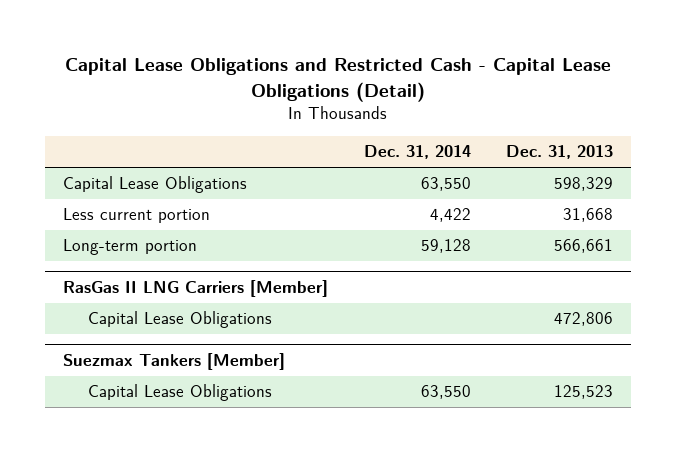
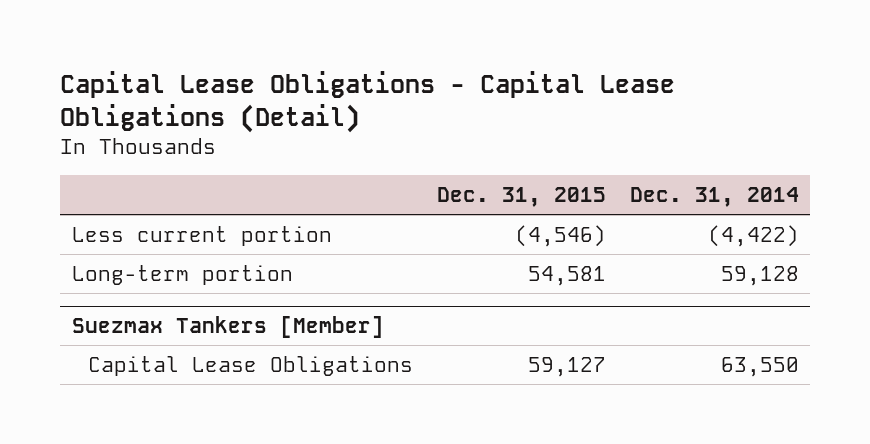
[65,57,612,102] Capital Lease Obligations and Restricted Cash - Capital Lease Obligations (Detail) -> [60,70,676,133] Capital Lease Obligations - Capital Lease Obligations (Detail)
[506,145,614,160] Dec. 31, 2013 -> none
none -> [436,187,606,208] Dec. 31, 2015
[62,176,247,194] Capital Lease Obligations -> none
[429,208,471,223] 4,422 -> [707,224,799,247] (4,422)
[62,279,328,297] RasGas II LNG Carriers [Member] -> none
[87,311,272,329] Capital Lease Obligations -> none

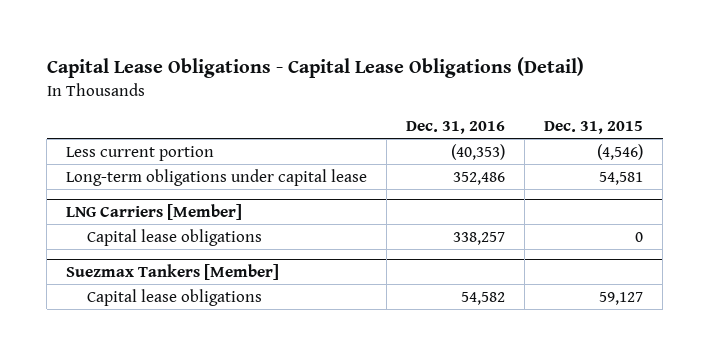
[629,187,799,208] Dec. 31, 2014 -> none
none -> [406,120,506,134] Dec. 31, 2016
[71,264,293,285] Long-term portion -> [66,168,368,186] Long-term obligations under capital lease
none -> [66,203,243,220] LNG Carriers [Member]
none -> [87,228,263,246] Capital lease obligations
[88,355,414,376] Capital Lease Obligations -> [87,288,263,306] Capital lease obligations

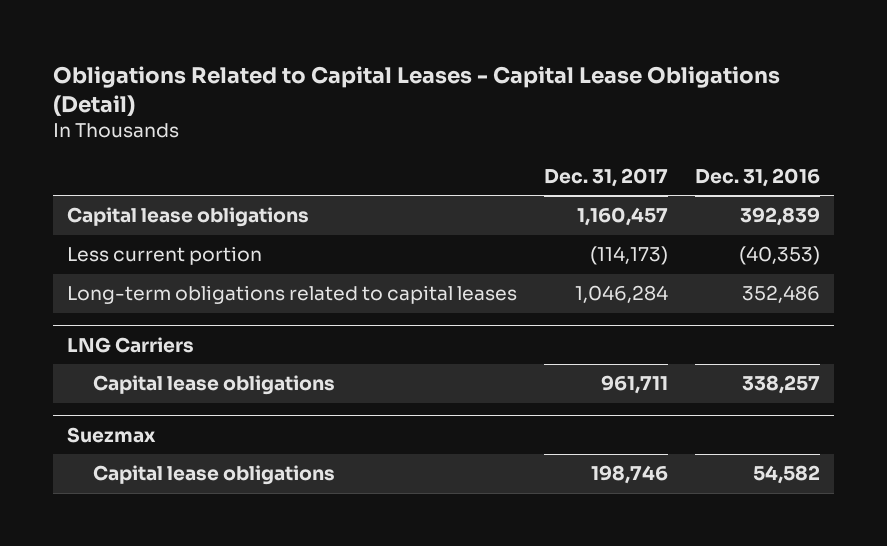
[46,57,584,79] Capital Lease Obligations - Capital Lease Obligations (Detail) -> [53,65,781,116] Obligations Related to Capital Leases - Capital Lease Obligations (Detail)
[544,120,644,134] Dec. 31, 2015 -> none
none -> [544,167,669,187] Dec. 31, 2017
none -> [66,207,309,228] Capital lease obligations
[66,168,368,186] Long-term obligations under capital lease -> [66,285,517,305] Long-term obligations related to capital leases
[66,203,243,220] LNG Carriers [Member] -> [66,336,194,353] LNG Carriers
[66,263,280,280] Suezmax Tankers [Member] -> [66,426,156,443] Suezmax

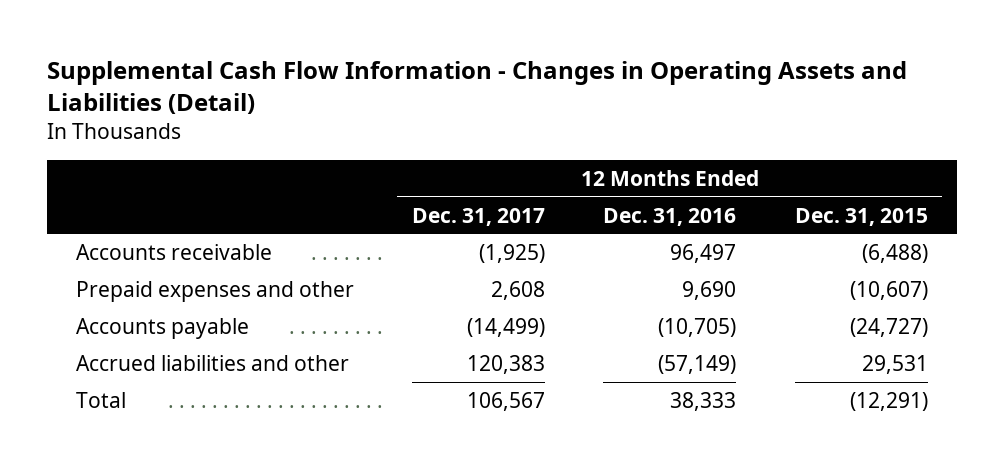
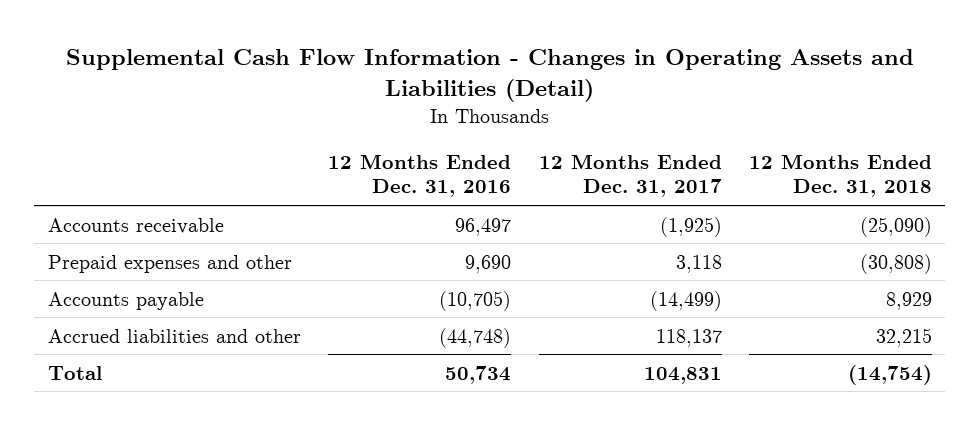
[794,207,928,226] Dec. 31, 2015 -> none
none -> [748,153,932,198] 12 Months Ended Dec. 31, 2018
[490,280,545,300] 2,608 -> [675,254,722,273] 3,118
[466,354,545,374] 120,383 -> [655,328,722,347] 118,137
[658,354,737,374] (57,149) -> [439,327,512,348] (44,748)
[466,391,545,411] 106,567 -> [643,366,722,384] 104,831
[670,391,737,411] 38,333 -> [445,365,512,384] 50,734

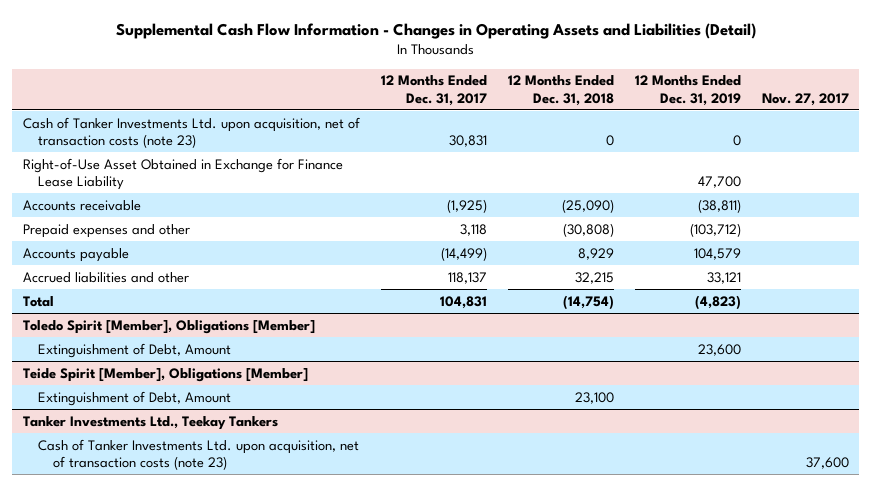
[328,153,512,198] 12 Months Ended Dec. 31, 2016 -> none
none -> [634,75,741,106] 12 Months Ended Dec. 31, 2019
none -> [761,92,849,106] Nov. 27, 2017
none -> [22,116,360,148] Cash of Tanker Investments Ltd. upon acquisition, net of transaction costs (note 23)
none -> [22,157,343,190] Right-of-Use Asset Obtained in Exchange for Finance Lease Liability
none -> [22,319,315,334] Toledo Spirit [Member], Obligations [Member]
none -> [38,342,232,358] Extinguishment of Debt, Amount
none -> [22,367,308,382] Teide Spirit [Member], Obligations [Member]
none -> [38,390,232,406] Extinguishment of Debt, Amount
none -> [22,415,278,430] Tanker Investments Ltd., Teekay Tankers
none -> [38,438,360,470] Cash of Tanker Investments Ltd. upon acquisition, net of transaction costs (note 23)

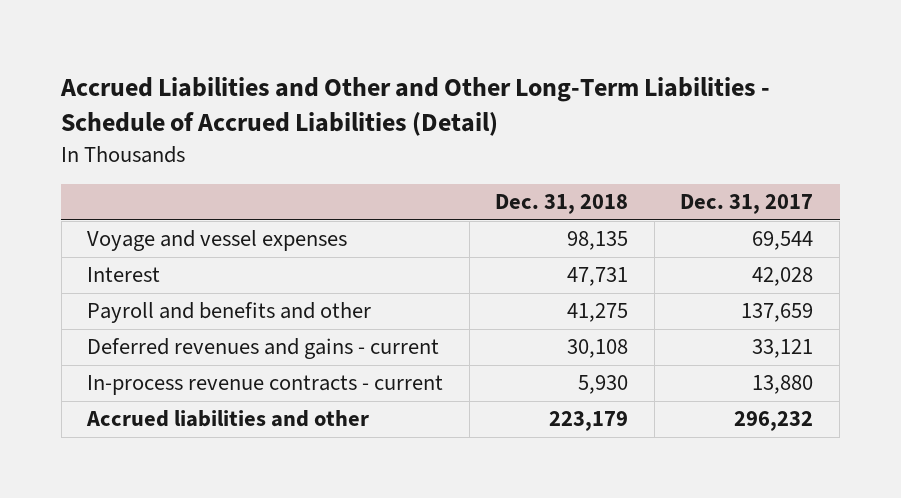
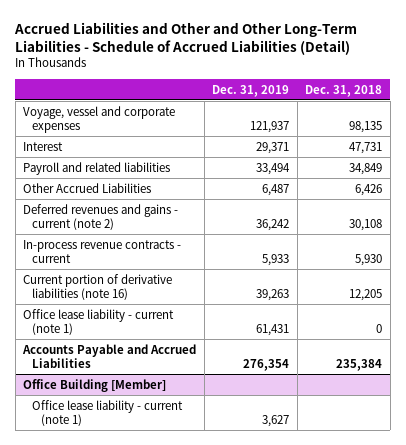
[680,194,814,215] Dec. 31, 2017 -> none
none -> [212,84,290,97] Dec. 31, 2019
[87,230,348,252] Voyage and vessel expenses -> [23,105,176,134] Voyage, vessel and corporate expenses
[87,302,372,324] Payroll and benefits and other -> [23,161,171,175] Payroll and related liabilities
[567,303,629,323] 41,275 -> [349,162,383,175] 34,849
none -> [23,182,152,193] Other Accrued Liabilities
[87,338,440,360] Deferred revenues and gains - current -> [23,203,179,231] Deferred revenues and gains - current (note 2)
none -> [23,273,173,301] Current portion of derivative liabilities (note 16)
none -> [23,308,175,336] Office lease liability - current (note 1)
[86,410,370,428] Accrued liabilities and other -> [22,343,197,369] Accounts Payable and Accrued Liabilities
[549,411,629,432] 223,179 -> [336,359,383,372] 235,384
none -> [23,378,167,392] Office Building [Member]
none -> [32,399,184,427] Office lease liability - current (note 1)

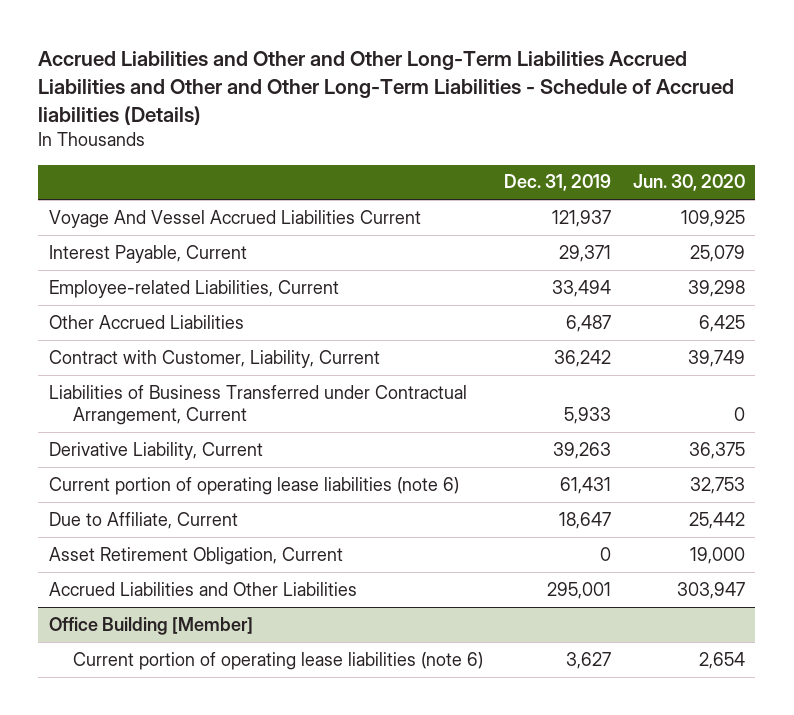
[14,21,358,55] Accrued Liabilities and Other and Other Long-Term Liabilities - Schedule of Accrued Liabilities (Detail) -> [38,51,735,126] Accrued Liabilities and Other and Other Long-Term Liabilities Accrued Liabilities and Other and Other Long-Term Liabilities - Schedule of Accrued liabilities (Details)
[305,84,383,97] Dec. 31, 2018 -> none
none -> [632,174,745,192] Jun. 30, 2020
[23,105,176,134] Voyage, vessel and corporate expenses -> [48,209,421,228] Voyage And Vessel Accrued Liabilities Current
[23,141,64,151] Interest -> [48,244,247,263] Interest Payable, Current
[23,161,171,175] Payroll and related liabilities -> [48,279,339,298] Employee-related Liabilities, Current
[23,203,179,231] Deferred revenues and gains - current (note 2) -> [48,349,380,368] Contract with Customer, Liability, Current
[23,239,182,264] In-process revenue contracts - current -> [48,384,467,426] Liabilities of Business Transferred under Contractual Arrangement, Current
[23,273,173,301] Current portion of derivative liabilities (note 16) -> [48,441,263,460] Derivative Liability, Current
[23,308,175,336] Office lease liability - current (note 1) -> [48,476,459,495] Current portion of operating lease liabilities (note 6)
none -> [48,511,238,529] Due to Affiliate, Current
none -> [48,546,343,565] Asset Retirement Obligation, Current
[22,343,197,369] Accounts Payable and Accrued Liabilities -> [48,581,357,596] Accrued Liabilities and Other Liabilities
[243,359,290,372] 276,354 -> [547,581,612,599] 295,001
[32,399,184,427] Office lease liability - current (note 1) -> [72,651,483,670] Current portion of operating lease liabilities (note 6)

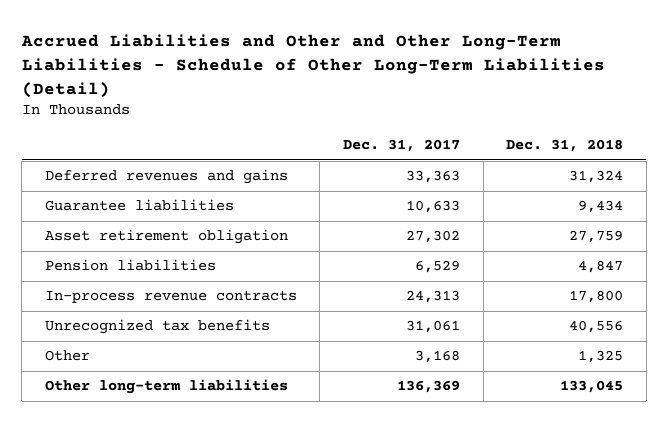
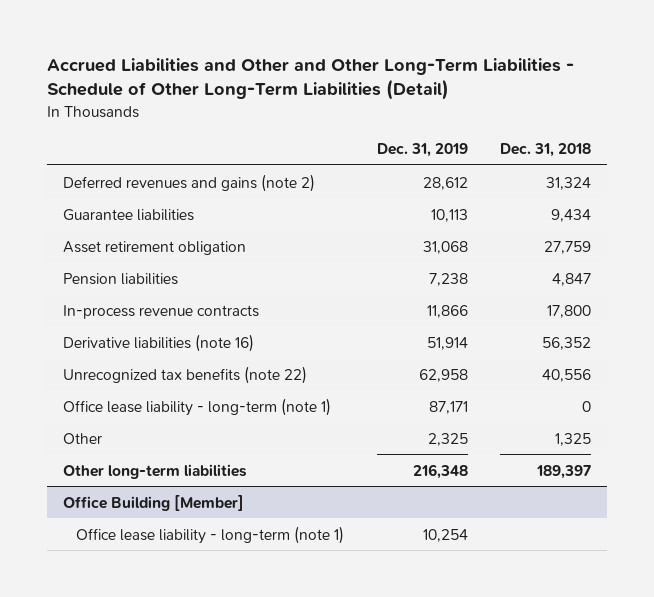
[343,139,461,153] Dec. 31, 2017 -> none
none -> [376,142,468,157] Dec. 31, 2019
[44,169,288,185] Deferred revenues and gains -> [63,173,316,192] Deferred revenues and gains (note 2)
none -> [63,333,255,352] Derivative liabilities (note 16)
[44,319,270,335] Unrecognized tax benefits -> [63,365,308,384] Unrecognized tax benefits (note 22)
none -> [63,397,332,416] Office lease liability - long-term (note 1)
[560,380,624,394] 133,045 -> [536,464,592,479] 189,397
none -> [63,494,245,511] Office Building [Member]
none -> [76,525,345,544] Office lease liability - long-term (note 1)

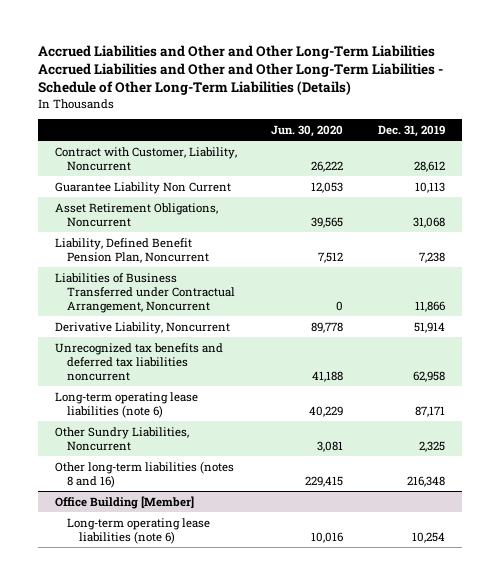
[46,58,574,101] Accrued Liabilities and Other and Other Long-Term Liabilities - Schedule of Other Long-Term Liabilities (Detail) -> [37,44,443,95] Accrued Liabilities and Other and Other Long-Term Liabilities Accrued Liabilities and Other and Other Long-Term Liabilities - Schedule of Other Long-Term Liabilities (Details)
[500,142,592,157] Dec. 31, 2018 -> none
none -> [271,125,344,138] Jun. 30, 2020
[63,173,316,192] Deferred revenues and gains (note 2) -> [54,146,237,171] Contract with Customer, Liability, Noncurrent
[63,208,195,221] Guarantee liabilities -> [54,181,231,194] Guarantee Liability Non Current
[63,240,247,255] Asset retirement obligation -> [54,202,218,227] Asset Retirement Obligations, Noncurrent
[63,272,179,285] Pension liabilities -> [54,237,210,263] Liability, Defined Benefit Pension Plan, Noncurrent
[63,304,260,319] In-process revenue contracts -> [54,272,236,313] Liabilities of Business Transferred under Contractual Arrangement, Noncurrent
[63,333,255,352] Derivative liabilities (note 16) -> [54,321,230,334] Derivative Liability, Noncurrent
[63,365,308,384] Unrecognized tax benefits (note 22) -> [54,342,223,381] Unrecognized tax benefits and deferred tax liabilities noncurrent
[63,397,332,416] Office lease liability - long-term (note 1) -> [54,391,198,418] Long-term operating lease liabilities (note 6)
[63,432,103,444] Other -> [54,426,189,451] Other Sundry Liabilities, Noncurrent
[63,463,248,479] Other long-term liabilities -> [54,460,234,488] Other long-term liabilities (notes 8 and 16)
[76,525,345,544] Office lease liability - long-term (note 1) -> [67,517,211,544] Long-term operating lease liabilities (note 6)

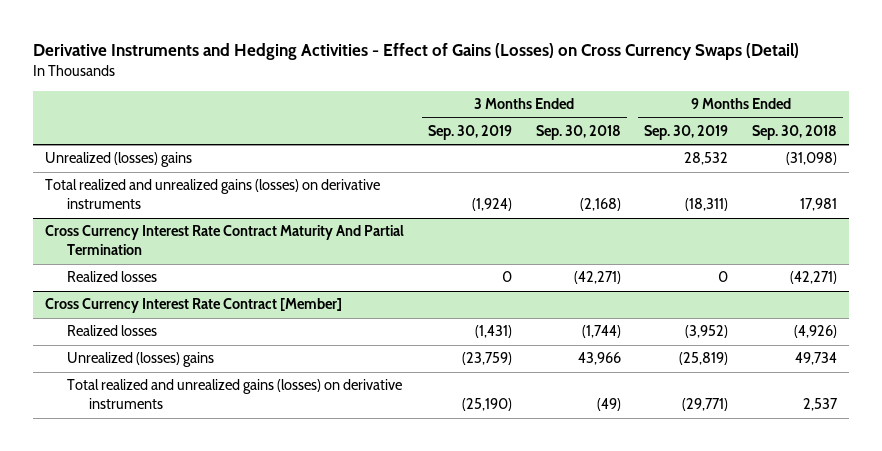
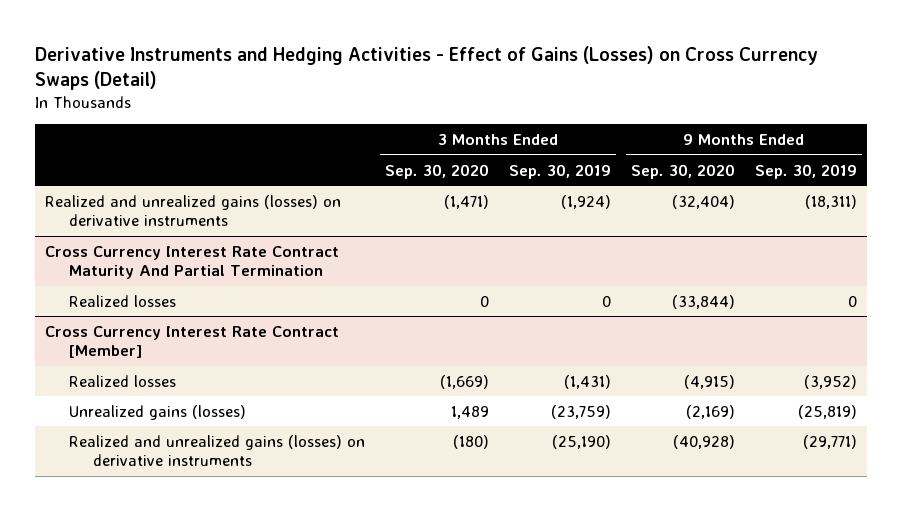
[535,125,621,141] Sep. 30, 2018 -> none
[752,125,838,141] Sep. 30, 2018 -> none
none -> [385,163,490,179] Sep. 30, 2020
none -> [630,163,735,179] Sep. 30, 2020
[45,152,193,168] Unrealized (losses) gains -> none
[45,179,381,210] Total realized and unrealized gains (losses) on derivative instruments -> [45,194,342,227] Realized and unrealized gains (losses) on derivative instruments
[67,352,215,368] Unrealized (losses) gains -> [69,404,247,420] Unrealized gains (losses)
[67,379,403,410] Total realized and unrealized gains (losses) on derivative instruments -> [69,434,366,467] Realized and unrealized gains (losses) on derivative instruments

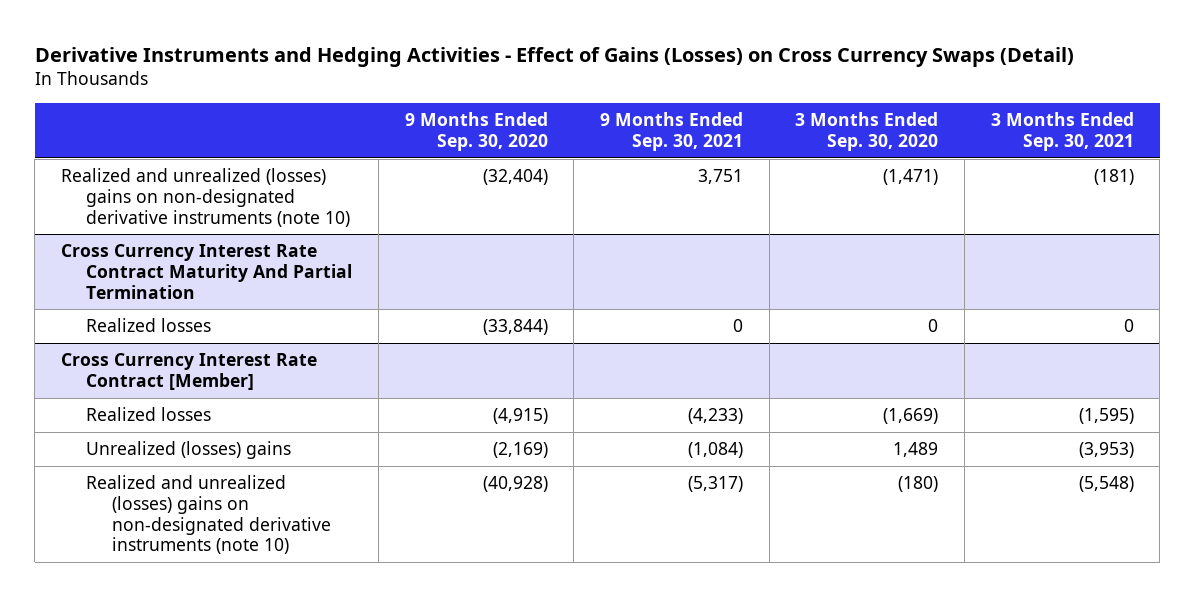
[508,163,611,179] Sep. 30, 2019 -> none
[754,163,857,179] Sep. 30, 2019 -> none
none -> [599,112,743,151] 9 Months Ended Sep. 30, 2021
none -> [990,112,1134,151] 3 Months Ended Sep. 30, 2021
[45,194,342,227] Realized and unrealized gains (losses) on derivative instruments -> [60,168,351,227] Realized and unrealized (losses) gains on non-designated derivative instruments (note 10)
[69,404,247,420] Unrealized gains (losses) -> [86,441,292,460] Unrealized (losses) gains
[69,434,366,467] Realized and unrealized gains (losses) on derivative instruments -> [86,475,331,555] Realized and unrealized (losses) gains on non-designated derivative instruments (note 10)

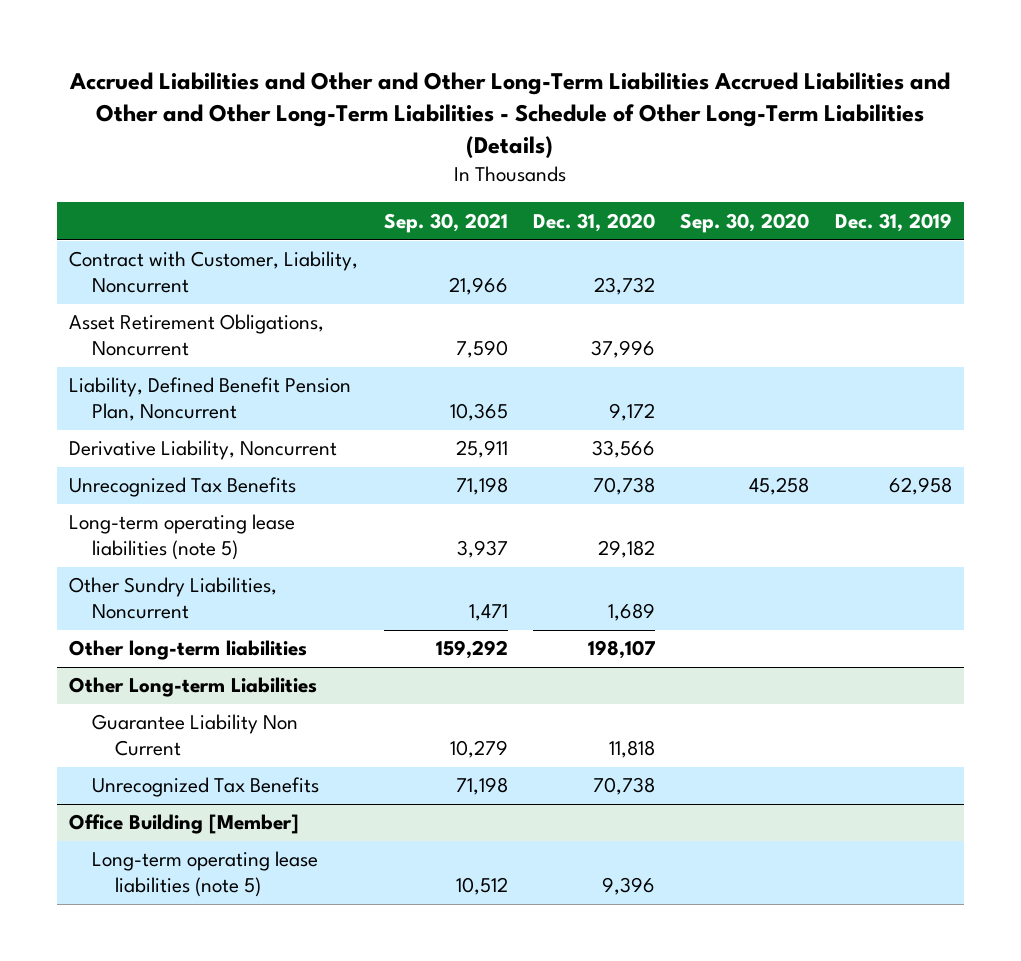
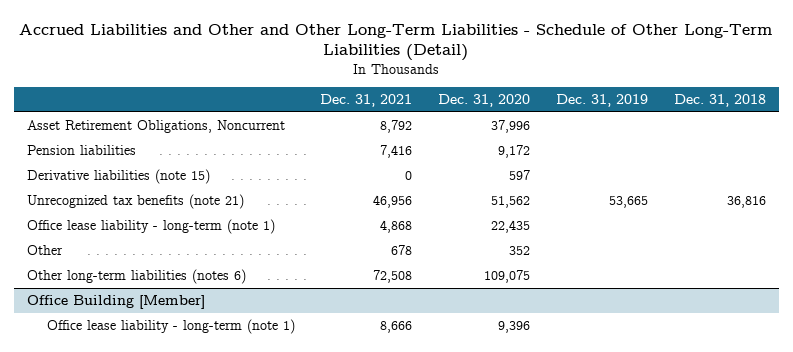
[69,71,951,159] Accrued Liabilities and Other and Other Long-Term Liabilities Accrued Liabilities and Other and Other Long-Term Liabilities - Schedule of Other Long-Term Liabilities (Details) -> [19,23,773,62] Accrued Liabilities and Other and Other Long-Term Liabilities - Schedule of Other Long-Term Liabilities (Detail)
[383,212,508,233] Sep. 30, 2021 -> none
[680,212,810,233] Sep. 30, 2020 -> none
none -> [320,93,413,107] Dec. 31, 2021
none -> [674,93,767,107] Dec. 31, 2018
[69,251,359,294] Contract with Customer, Liability, Noncurrent -> none
[69,440,338,461] Derivative Liability, Noncurrent -> none
[69,677,318,698] Other Long-term Liabilities -> none
[91,714,298,757] Guarantee Liability Non Current -> none
[91,777,319,798] Unrecognized Tax Benefits -> none
[69,377,352,422] Liability, Defined Benefit Pension Plan, Noncurrent -> [26,144,136,155] Pension liabilities
none -> [26,168,210,184] Derivative liabilities (note 15)
[69,477,297,498] Unrecognized Tax Benefits -> [26,193,244,209] Unrecognized tax benefits (note 21)
[592,477,655,496] 70,738 -> [491,195,531,208] 51,562
[888,477,952,496] 62,958 -> [609,195,649,208] 53,665
[69,514,296,561] Long-term operating lease liabilities (note 5) -> [26,218,275,234] Office lease liability - long-term (note 1)
[597,540,655,559] 29,182 -> [491,219,531,233] 22,435
[69,577,278,620] Other Sundry Liabilities, Noncurrent -> [26,244,63,255] Other
[607,603,655,622] 1,689 -> [509,245,531,255] 352
[69,640,308,661] Other long-term liabilities -> [26,268,246,284] Other long-term liabilities (notes 6)
[587,640,655,660] 198,107 -> [484,269,531,283] 109,075
[91,851,318,898] Long-term operating lease liabilities (note 5) -> [46,318,295,334] Office lease liability - long-term (note 1)

